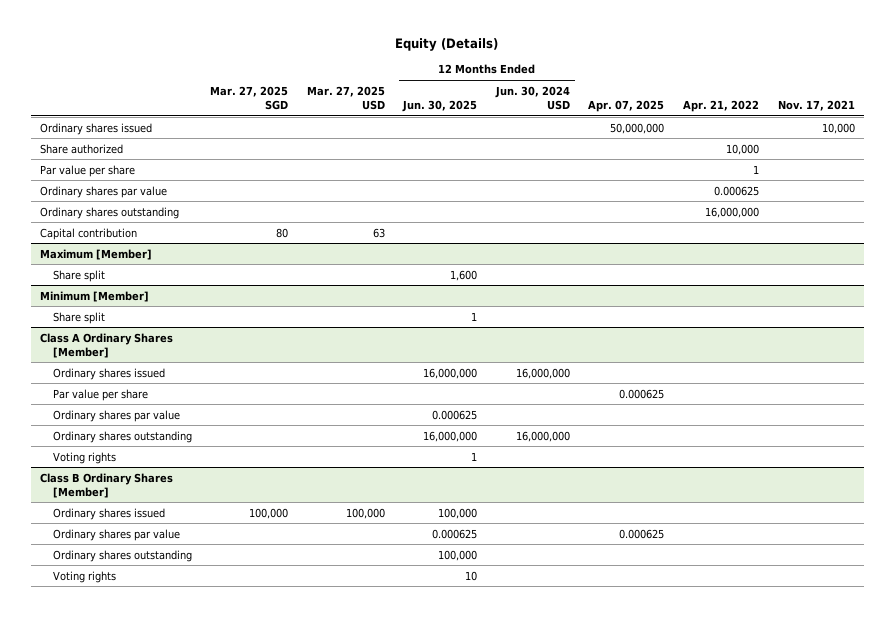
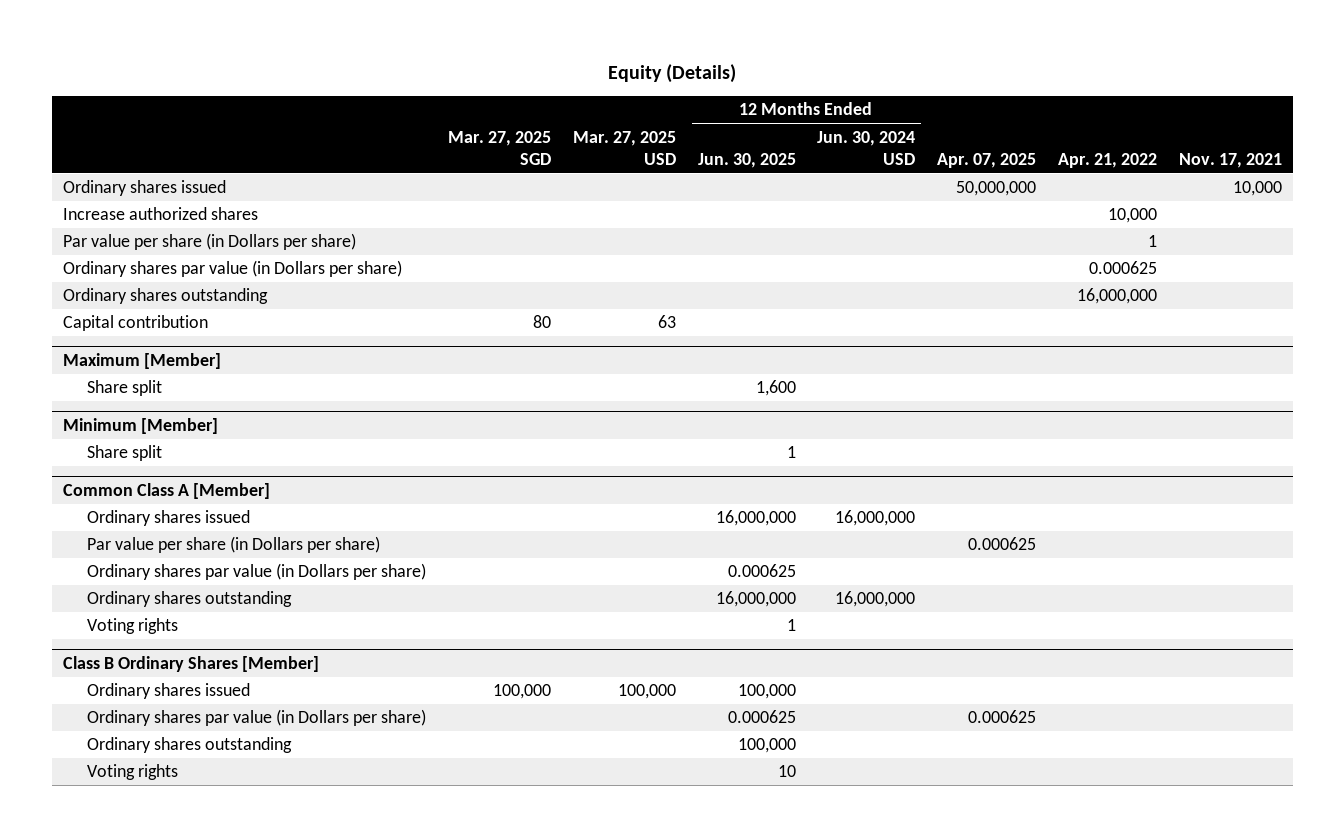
[39,143,123,154] Share authorized -> none
none -> [62,207,258,221] Increase authorized shares
[39,164,135,177] Par value per share -> [62,233,356,251] Par value per share (in Dollars per share)
[39,185,167,198] Ordinary shares par value -> [62,260,402,278] Ordinary shares par value (in Dollars per share)
[39,332,173,358] Class A Ordinary Shares [Member] -> [62,483,270,500] Common Class A [Member]
[52,388,148,401] Par value per share -> [87,536,381,554] Par value per share (in Dollars per share)
[52,409,180,422] Ordinary shares par value -> [87,563,427,581] Ordinary shares par value (in Dollars per share)
[52,528,180,541] Ordinary shares par value -> [87,709,427,727] Ordinary shares par value (in Dollars per share)

